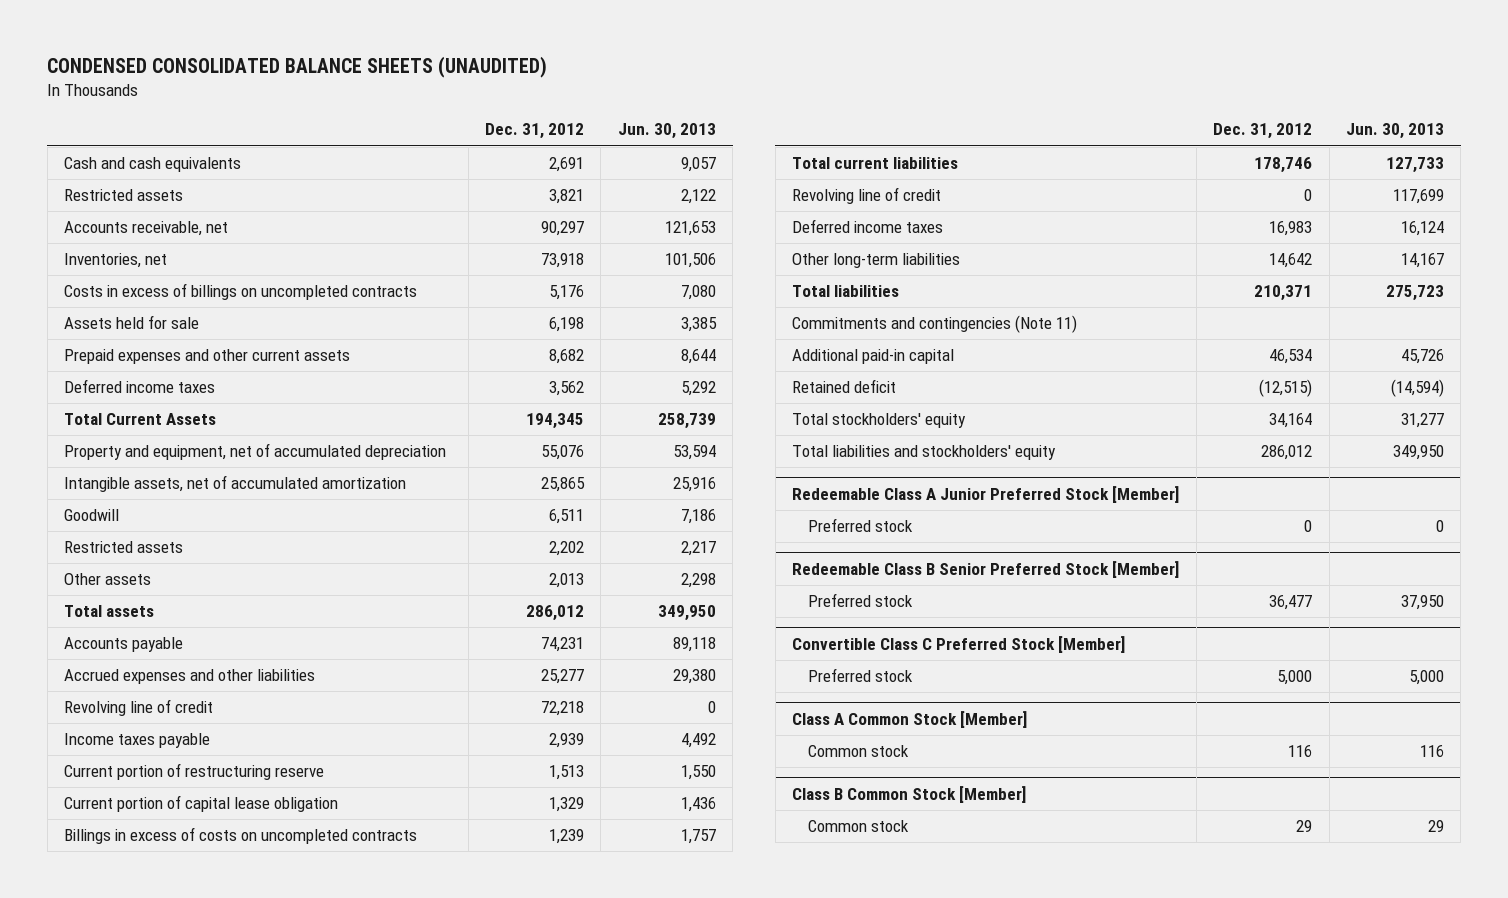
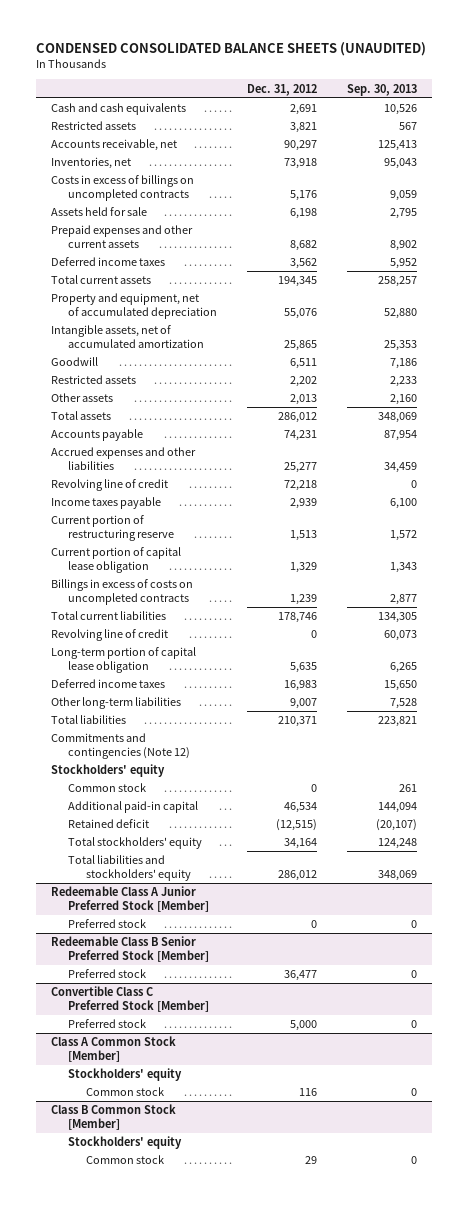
[617,123,716,140] Jun. 30, 2013 -> none
none -> [346,83,417,96] Sep. 30, 2013
[64,413,217,426] Total Current Assets -> [50,275,151,285] Total current assets
none -> [50,647,196,673] Long-term portion of capital lease obligation
[1269,253,1313,269] 14,642 -> [290,698,318,710] 9,007
[792,315,1078,334] Commitments and contingencies (Note 11) -> [50,733,191,759] Commitments and contingencies (Note 12)
none -> [50,764,165,778] Stockholders' equity
none -> [68,783,147,793] Common stock
none -> [68,1068,183,1082] Stockholders' equity
none -> [68,1136,183,1150] Stockholders' equity

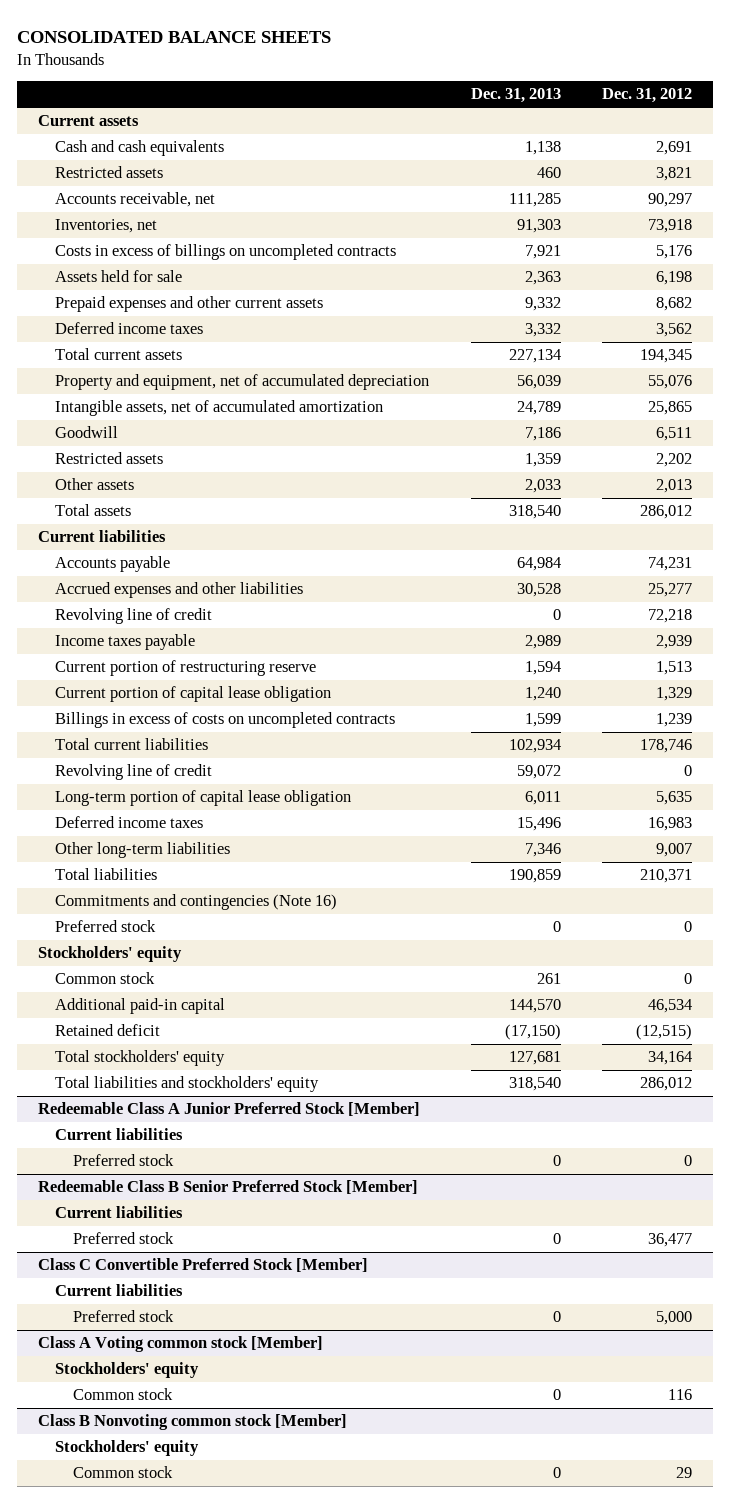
[35,42,426,57] CONDENSED CONSOLIDATED BALANCE SHEETS (UNAUDITED) -> [17,30,332,43] CONSOLIDATED BALANCE SHEETS
[346,83,417,96] Sep. 30, 2013 -> none
none -> [470,88,561,104] Dec. 31, 2013
none -> [38,115,140,127] Current assets
none -> [38,530,167,543] Current liabilities
[50,733,191,759] Commitments and contingencies (Note 12) -> [55,894,338,911] Commitments and contingencies (Note 16)
none -> [55,920,157,933] Preferred stock
none -> [55,1128,184,1141] Current liabilities
none -> [55,1206,184,1219] Current liabilities
[50,986,210,1012] Convertible Class C Preferred Stock [Member] -> [38,1258,369,1273] Class C Convertible Preferred Stock [Member]
none -> [55,1284,184,1297] Current liabilities
[50,1036,176,1062] Class A Common Stock [Member] -> [38,1336,324,1353] Class A Voting common stock [Member]
[50,1104,176,1130] Class B Common Stock [Member] -> [38,1414,348,1431] Class B Nonvoting common stock [Member]

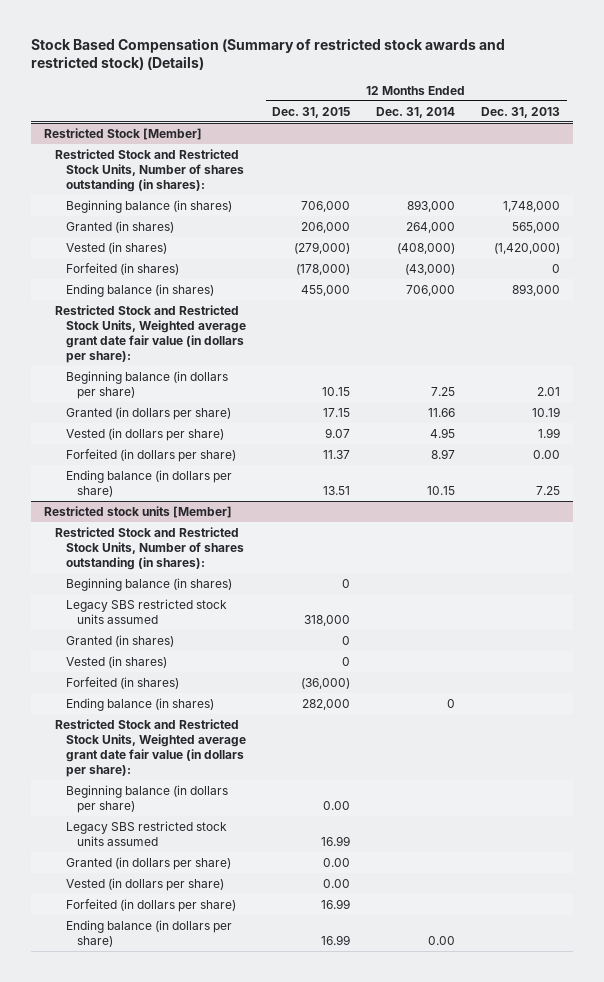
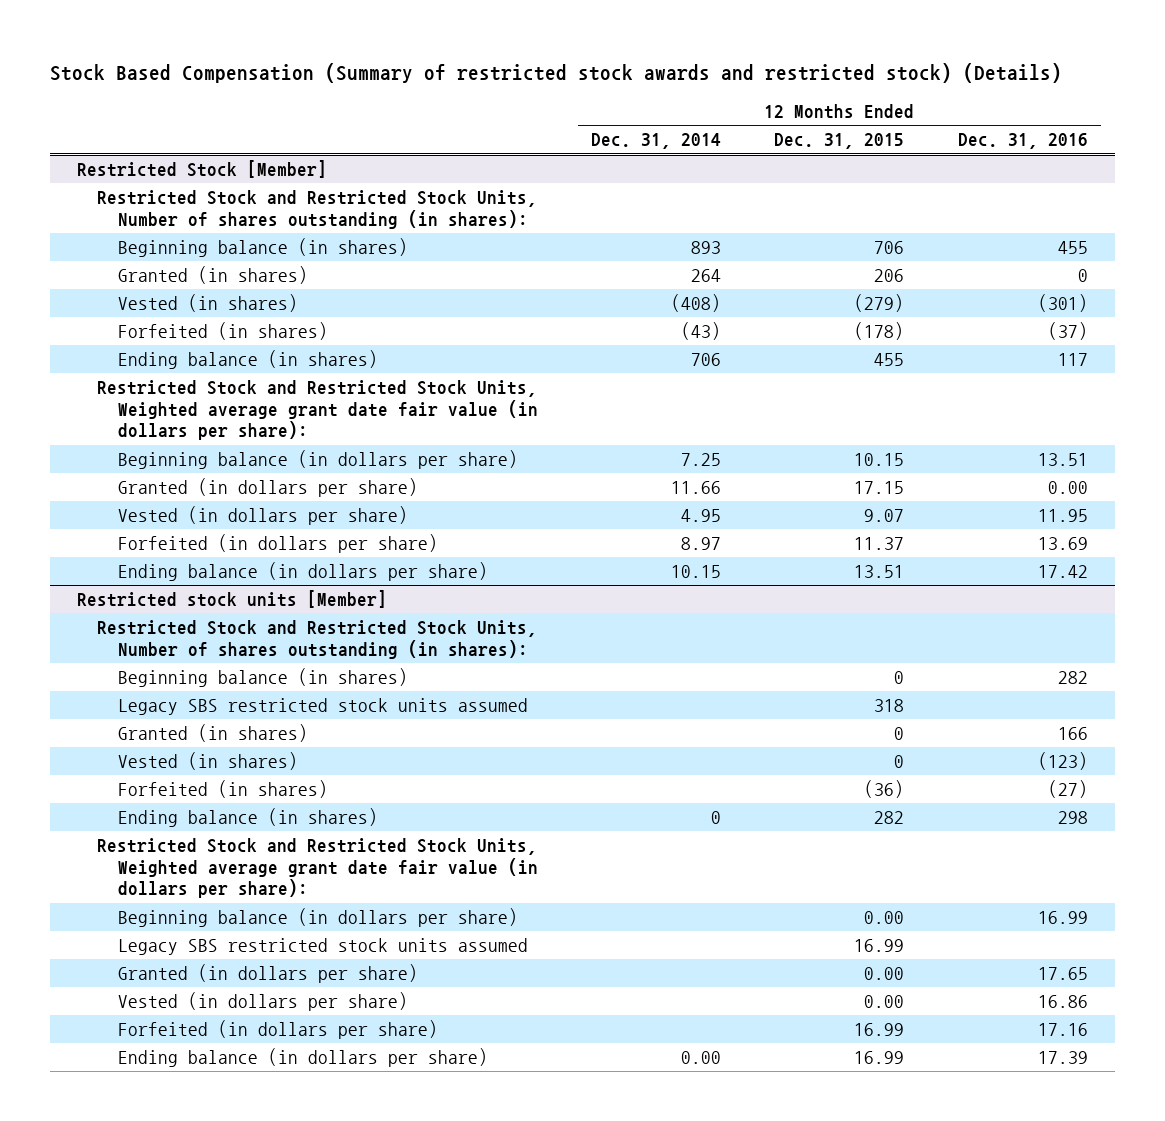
[481,106,561,118] Dec. 31, 2013 -> none
none -> [957,133,1088,150] Dec. 31, 2016
[301,200,351,212] 706,000 -> [874,240,905,254] 706
[407,199,456,212] 893,000 -> [690,240,721,254] 893
[301,221,351,233] 206,000 -> [874,268,905,282] 206
[406,221,456,233] 264,000 -> [690,268,721,282] 264
[294,241,351,254] (279,000) -> [854,293,905,312] (279)
[397,242,456,254] (408,000) -> [670,293,721,312] (408)
[296,263,351,275] (178,000) -> [854,321,905,340] (178)
[405,263,456,275] (43,000) -> [680,321,721,340] (43)
[301,284,351,296] 455,000 -> [874,352,905,366] 455
[406,284,456,296] 706,000 -> [690,352,721,366] 706
[304,614,351,626] 318,000 -> [874,698,905,712] 318
[301,677,351,689] (36,000) -> [864,779,905,798] (36)
[302,698,351,710] 282,000 -> [874,810,905,824] 282

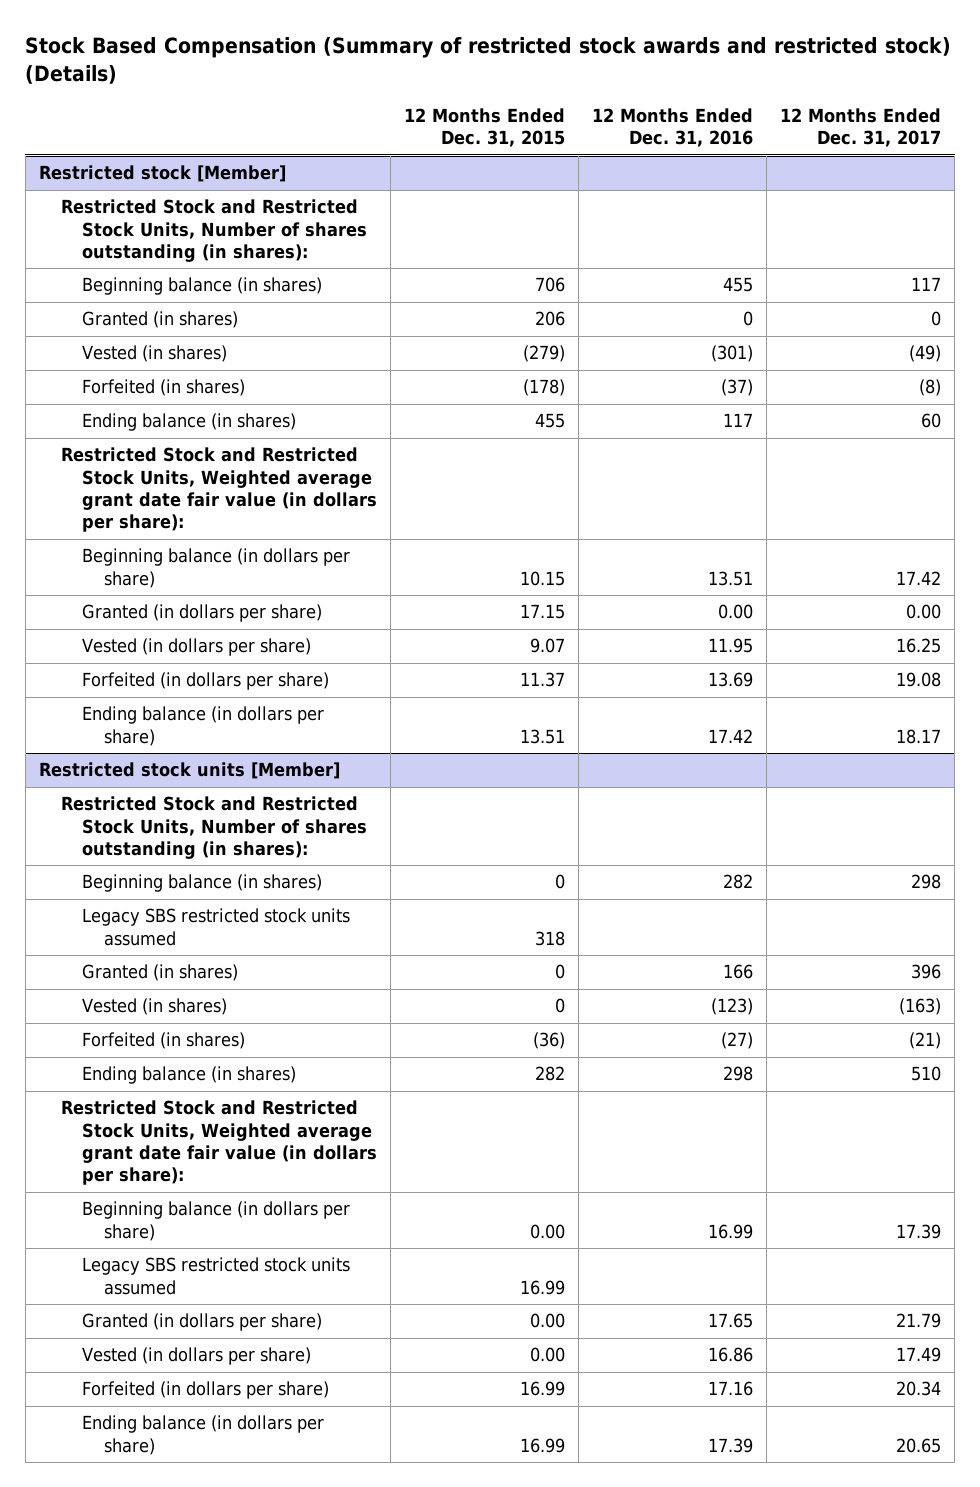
[590,133,721,150] Dec. 31, 2014 -> none
none -> [780,108,942,148] 12 Months Ended Dec. 31, 2017
[77,159,328,178] Restricted Stock [Member] -> [38,165,286,183] Restricted stock [Member]

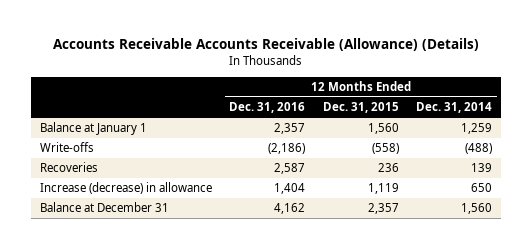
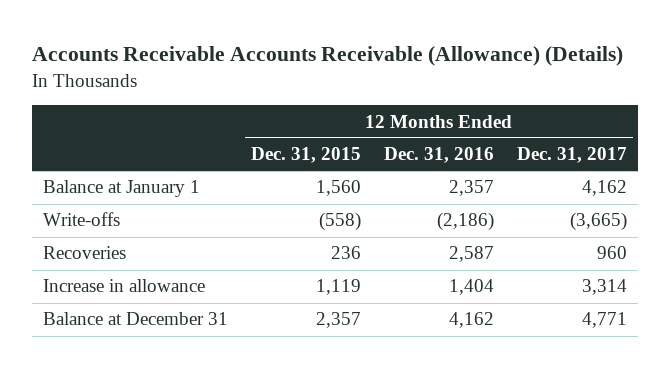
[416,102,493,114] Dec. 31, 2014 -> none
none -> [516,147,627,164] Dec. 31, 2017
[39,182,212,195] Increase (decrease) in allowance -> [43,279,206,293] Increase in allowance

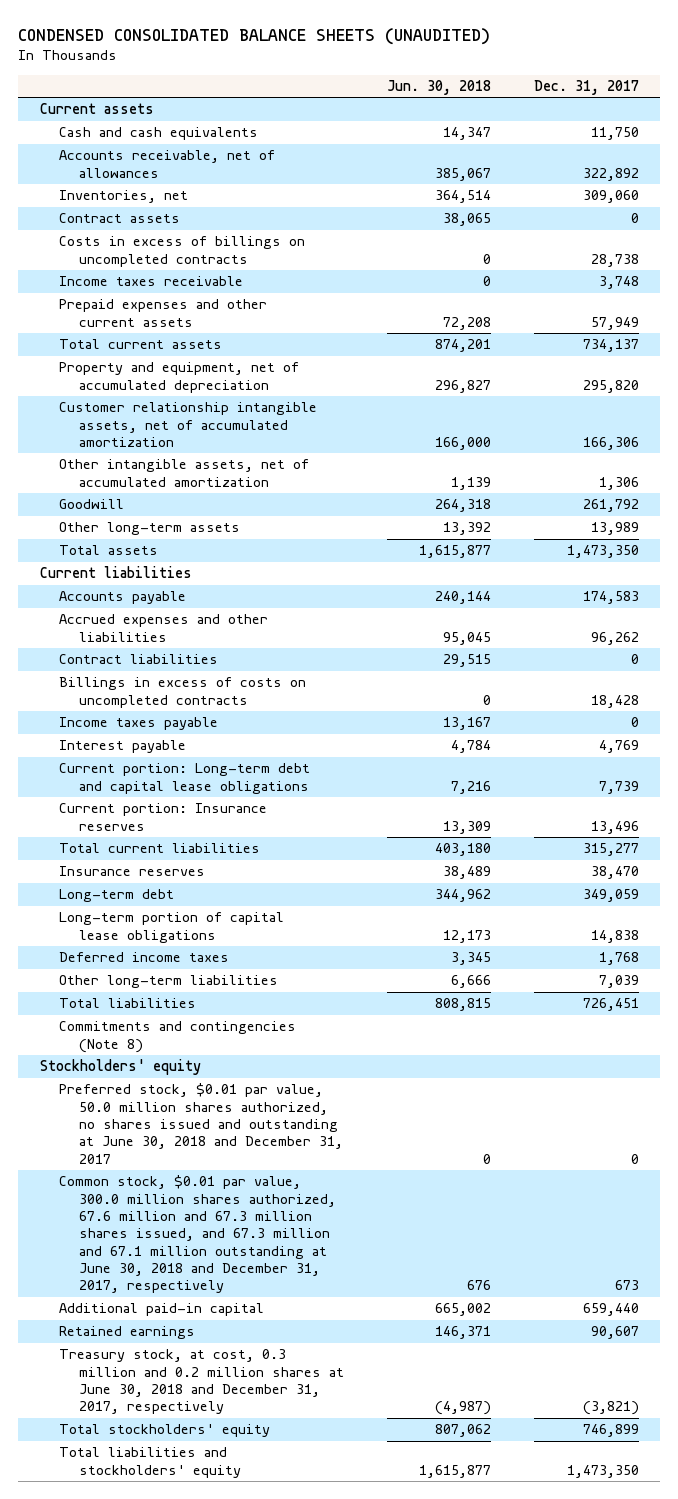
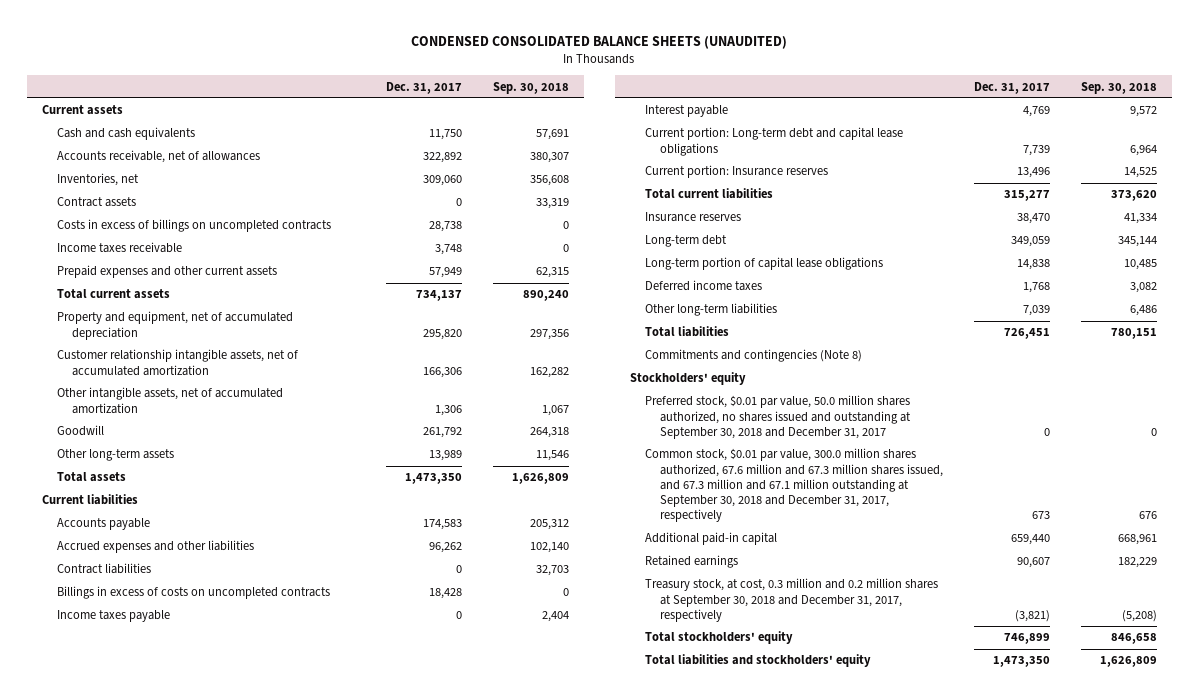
[386,80,491,96] Jun. 30, 2018 -> none
none -> [492,81,569,94] Sep. 30, 2018
[59,1083,344,1164] Preferred stock, $0.01 par value, 50.0 million shares authorized, no shares issued and outstanding at June 30, 2018 and December 31, 2017 -> [645,395,912,439] Preferred stock, $0.01 par value, 50.0 million shares authorized, no shares issued and outstanding at September 30, 2018 and December 31, 2017
[59,1175,337,1294] Common stock, $0.01 par value, 300.0 million shares authorized, 67.6 million and 67.3 million shares issued, and 67.3 million and 67.1 million outstanding at June 30, 2018 and December 31, 2017, respectively -> [645,448,944,523] Common stock, $0.01 par value, 300.0 million shares authorized, 67.6 million and 67.3 million shares issued, and 67.3 million and 67.1 million outstanding at September 30, 2018 and December 31, 2017, respectively
[59,1349,345,1415] Treasury stock, at cost, 0.3 million and 0.2 million shares at June 30, 2018 and December 31, 2017, respectively -> [645,578,939,622] Treasury stock, at cost, 0.3 million and 0.2 million shares at September 30, 2018 and December 31, 2017, respectively

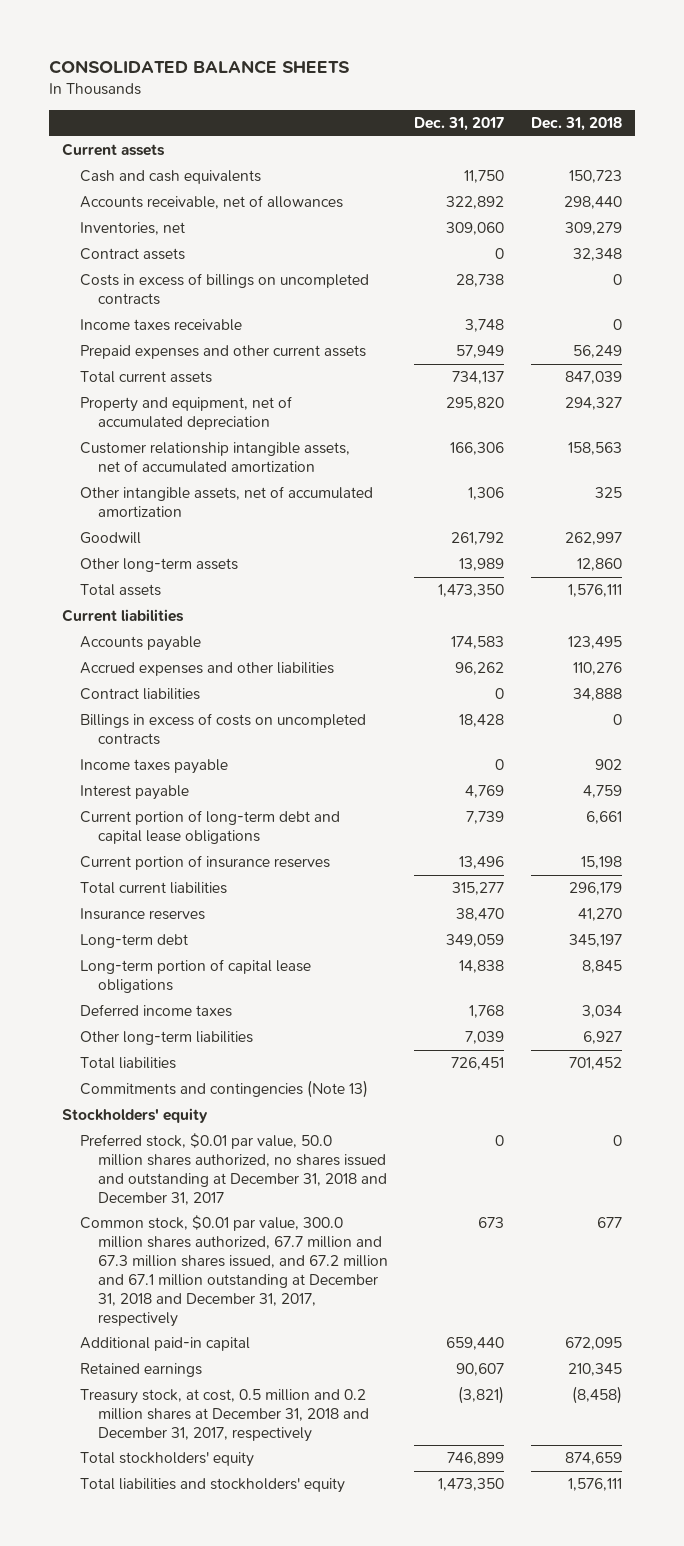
[411,36,788,50] CONDENSED CONSOLIDATED BALANCE SHEETS (UNAUDITED) -> [48,60,350,75] CONSOLIDATED BALANCE SHEETS
[492,81,569,94] Sep. 30, 2018 -> none
none -> [531,117,623,132] Dec. 31, 2018
[645,127,904,156] Current portion: Long-term debt and capital lease obligations -> [79,810,340,845] Current portion of long-term debt and capital lease obligations
[645,165,829,179] Current portion: Insurance reserves -> [79,855,330,871] Current portion of insurance reserves
[645,349,863,363] Commitments and contingencies (Note 8) -> [79,1080,368,1099] Commitments and contingencies (Note 13)
[645,395,912,439] Preferred stock, $0.01 par value, 50.0 million shares authorized, no shares issued and outstanding at September 30, 2018 and December 31, 2017 -> [79,1133,387,1205] Preferred stock, $0.01 par value, 50.0 million shares authorized, no shares issued and outstanding at December 31, 2018 and December 31, 2017
[645,448,944,523] Common stock, $0.01 par value, 300.0 million shares authorized, 67.6 million and 67.3 million shares issued, and 67.3 million and 67.1 million outstanding at September 30, 2018 and December 31, 2017, respectively -> [79,1215,388,1327] Common stock, $0.01 par value, 300.0 million shares authorized, 67.7 million and 67.3 million shares issued, and 67.2 million and 67.1 million outstanding at December 31, 2018 and December 31, 2017, respectively
[645,578,939,622] Treasury stock, at cost, 0.3 million and 0.2 million shares at September 30, 2018 and December 31, 2017, respectively -> [79,1389,369,1442] Treasury stock, at cost, 0.5 million and 0.2 million shares at December 31, 2018 and December 31, 2017, respectively

